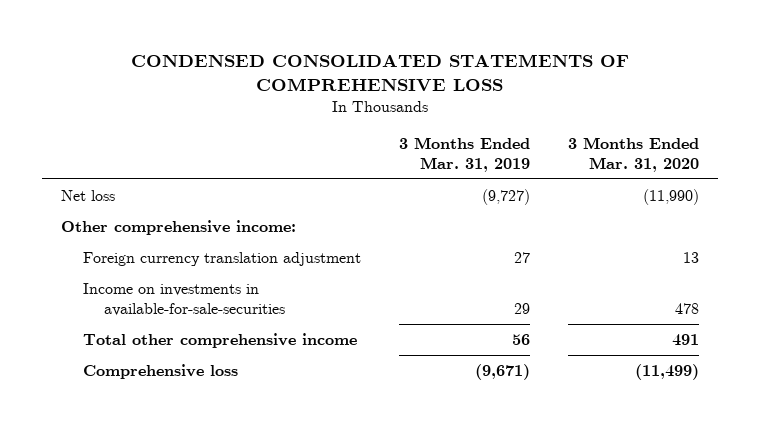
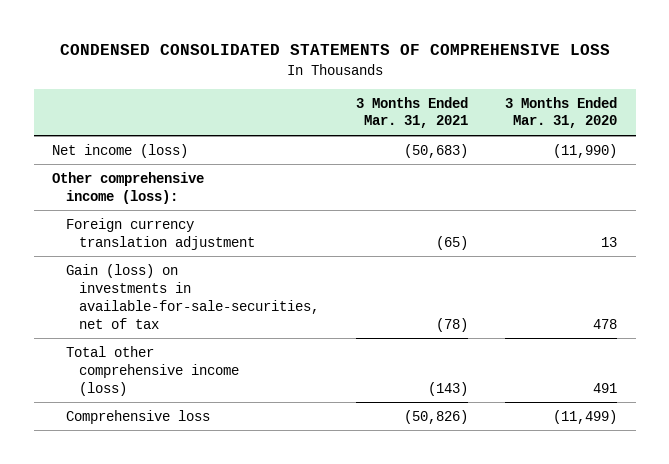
[398,136,530,172] 3 Months Ended Mar. 31, 2019 -> none
none -> [356,96,469,129] 3 Months Ended Mar. 31, 2021
[61,190,116,202] Net loss -> [52,143,189,158] Net income (loss)
[61,220,297,236] Other comprehensive income: -> [52,171,205,204] Other comprehensive income (loss):
[82,283,285,316] Income on investments in available-for-sale-securities -> [65,263,320,329] Gain (loss) on investments in available-for-sale-securities, net of tax
[82,333,357,349] Total other comprehensive income -> [65,345,240,396] Total other comprehensive income (loss)

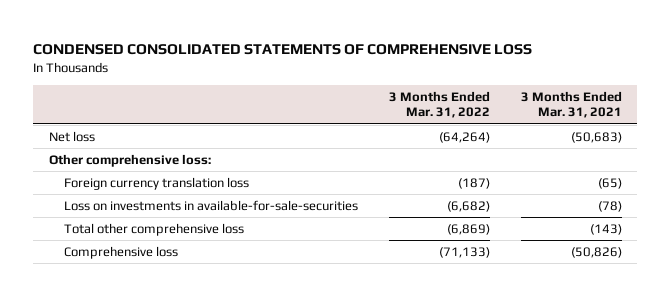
[505,96,618,129] 3 Months Ended Mar. 31, 2020 -> none
none -> [388,90,490,119] 3 Months Ended Mar. 31, 2022
[52,143,189,158] Net income (loss) -> [48,130,95,142] Net loss
[52,171,205,204] Other comprehensive income (loss): -> [48,153,211,167] Other comprehensive loss:
[65,217,256,250] Foreign currency translation adjustment -> [63,176,249,190] Foreign currency translation loss
[65,263,320,329] Gain (loss) on investments in available-for-sale-securities, net of tax -> [63,199,358,211] Loss on investments in available-for-sale-securities
[65,345,240,396] Total other comprehensive income (loss) -> [63,222,244,236] Total other comprehensive loss

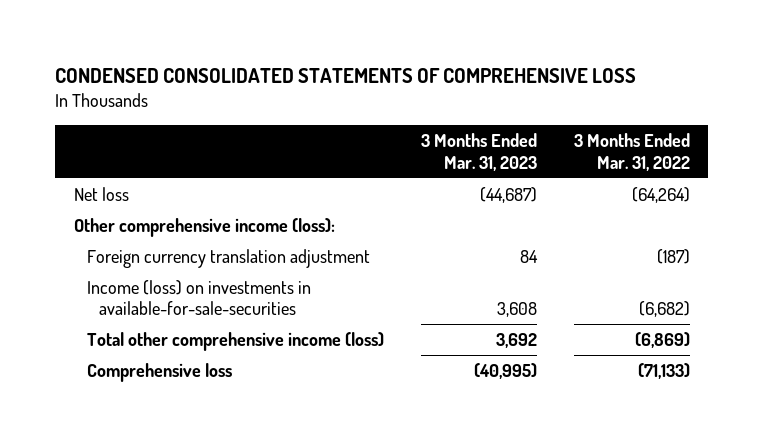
[520,90,622,119] 3 Months Ended Mar. 31, 2021 -> none
none -> [420,133,537,171] 3 Months Ended Mar. 31, 2023
[48,153,211,167] Other comprehensive loss: -> [73,217,335,237] Other comprehensive income (loss):
[63,176,249,190] Foreign currency translation loss -> [86,248,370,268] Foreign currency translation adjustment
[63,199,358,211] Loss on investments in available-for-sale-securities -> [86,279,311,316] Income (loss) on investments in available-for-sale-securities
[63,222,244,236] Total other comprehensive loss -> [86,331,384,351] Total other comprehensive income (loss)

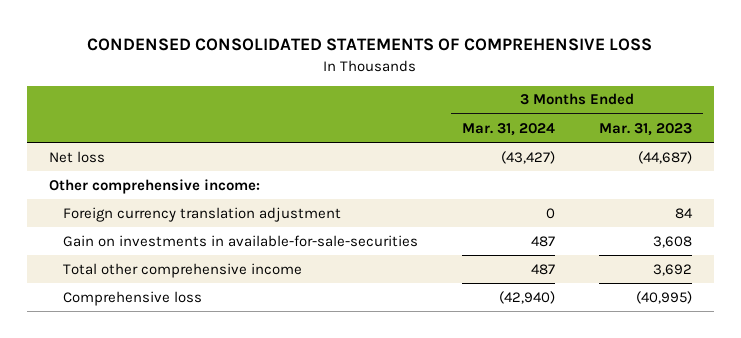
[573,133,690,171] 3 Months Ended Mar. 31, 2022 -> none
none -> [461,122,555,136] Mar. 31, 2024
[73,217,335,237] Other comprehensive income (loss): -> [48,178,260,194] Other comprehensive income:
[86,279,311,316] Income (loss) on investments in available-for-sale-securities -> [62,234,418,247] Gain on investments in available-for-sale-securities
[86,331,384,351] Total other comprehensive income (loss) -> [62,262,302,278] Total other comprehensive income

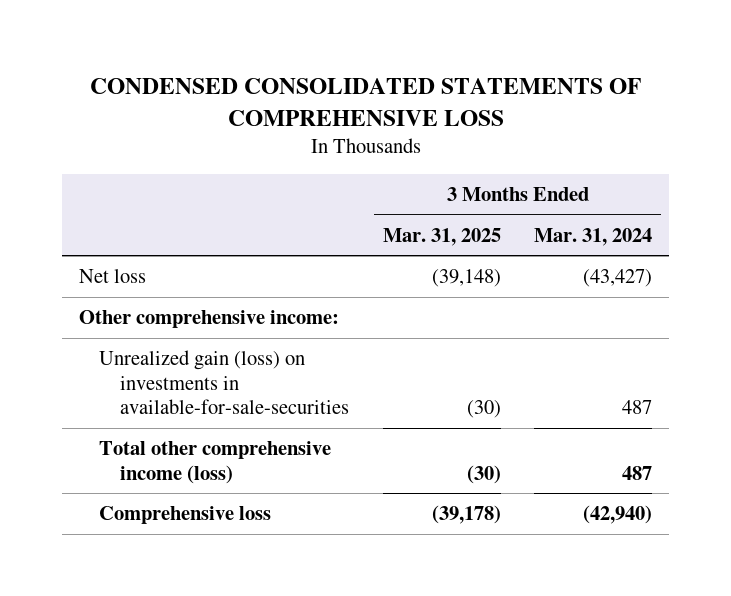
[598,122,692,136] Mar. 31, 2023 -> none
none -> [382,227,501,246] Mar. 31, 2025
[62,206,341,222] Foreign currency translation adjustment -> none
[62,234,418,247] Gain on investments in available-for-sale-securities -> [99,350,349,415] Unrealized gain (loss) on investments in available-for-sale-securities
[62,262,302,278] Total other comprehensive income -> [99,441,332,484] Total other comprehensive income (loss)

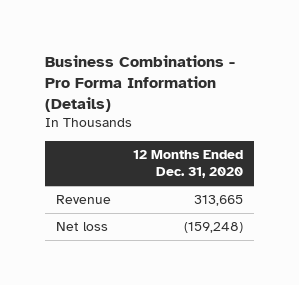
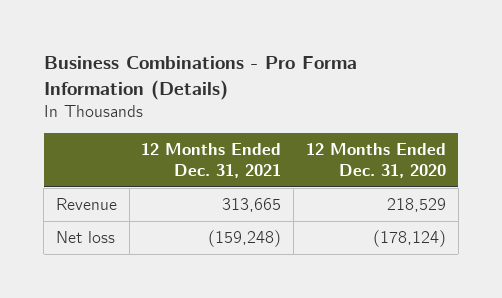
none -> [141,142,282,179] 12 Months Ended Dec. 31, 2021
[193,195,243,207] 313,665 -> [386,197,446,212] 218,529
[183,222,243,234] (159,248) -> [372,229,446,247] (178,124)

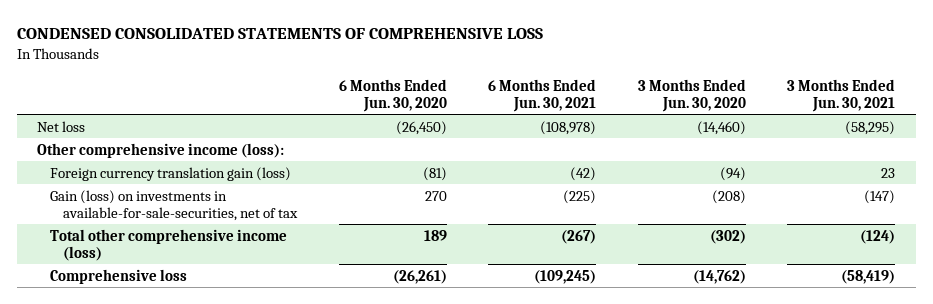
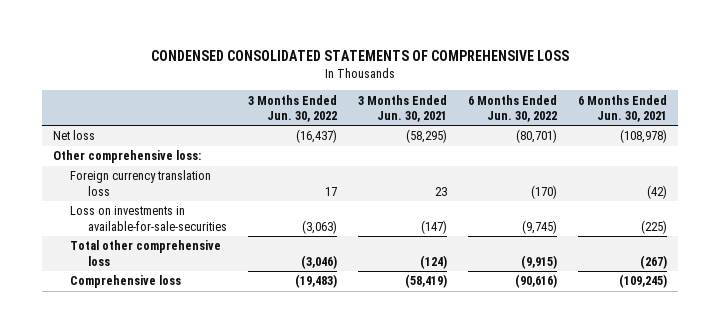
[338,78,447,112] 6 Months Ended Jun. 30, 2020 -> none
[637,78,746,112] 3 Months Ended Jun. 30, 2020 -> none
none -> [248,94,338,122] 3 Months Ended Jun. 30, 2022
none -> [468,94,558,122] 6 Months Ended Jun. 30, 2022
[37,142,285,158] Other comprehensive income (loss): -> [52,150,201,164] Other comprehensive loss:
[50,166,292,181] Foreign currency translation gain (loss) -> [70,170,212,196] Foreign currency translation loss
[50,189,299,221] Gain (loss) on investments in available-for-sale-securities, net of tax -> [70,206,228,231] Loss on investments in available-for-sale-securities
[50,228,288,261] Total other comprehensive income (loss) -> [70,240,222,266] Total other comprehensive loss

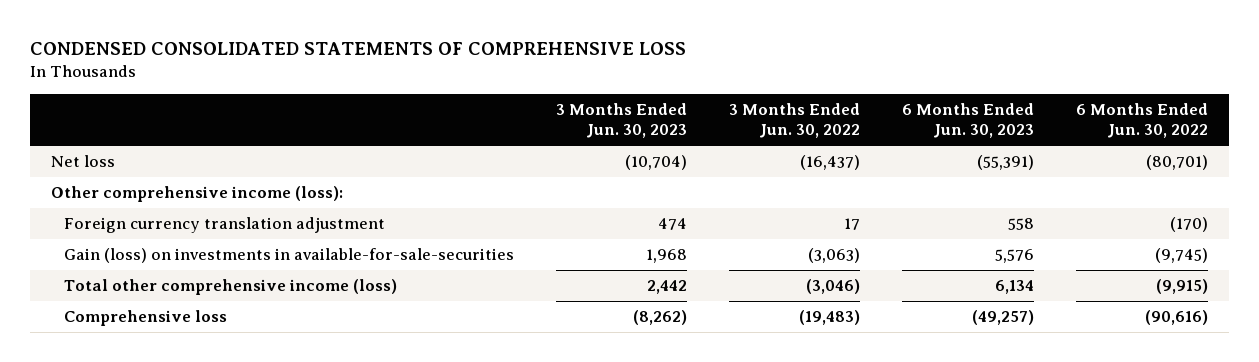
[358,94,448,122] 3 Months Ended Jun. 30, 2021 -> none
[578,94,668,122] 6 Months Ended Jun. 30, 2021 -> none
none -> [555,102,687,139] 3 Months Ended Jun. 30, 2023
none -> [902,102,1035,139] 6 Months Ended Jun. 30, 2023
[52,150,201,164] Other comprehensive loss: -> [51,186,344,203] Other comprehensive income (loss):
[70,170,212,196] Foreign currency translation loss -> [63,217,385,234] Foreign currency translation adjustment
[70,206,228,231] Loss on investments in available-for-sale-securities -> [63,248,514,264] Gain (loss) on investments in available-for-sale-securities
[70,240,222,266] Total other comprehensive loss -> [63,279,397,296] Total other comprehensive income (loss)

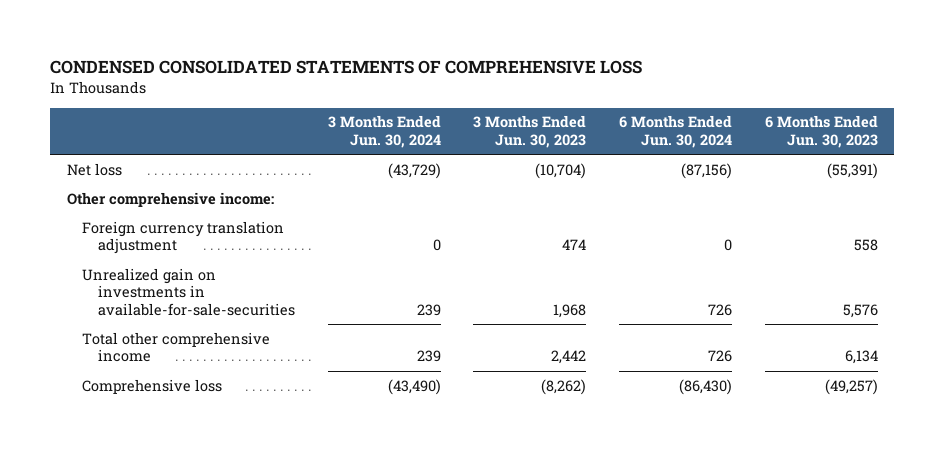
[728,102,860,139] 3 Months Ended Jun. 30, 2022 -> none
[1076,102,1209,139] 6 Months Ended Jun. 30, 2022 -> none
none -> [327,115,441,149] 3 Months Ended Jun. 30, 2024
none -> [619,115,733,149] 6 Months Ended Jun. 30, 2024
[51,186,344,203] Other comprehensive income (loss): -> [66,191,274,207] Other comprehensive income:
[63,248,514,264] Gain (loss) on investments in available-for-sale-securities -> [82,267,295,317] Unrealized gain on investments in available-for-sale-securities
[63,279,397,296] Total other comprehensive income (loss) -> [82,331,271,363] Total other comprehensive income

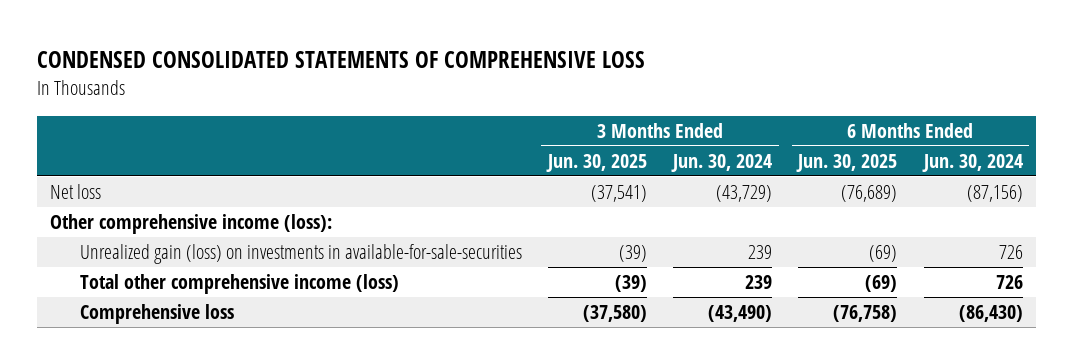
[473,115,587,149] 3 Months Ended Jun. 30, 2023 -> none
[764,115,878,149] 6 Months Ended Jun. 30, 2023 -> none
none -> [545,154,647,173] Jun. 30, 2025
none -> [796,154,898,173] Jun. 30, 2025
[82,220,285,255] Foreign currency translation adjustment -> none
[66,191,274,207] Other comprehensive income: -> [50,214,333,235] Other comprehensive income (loss):
[82,267,295,317] Unrealized gain on investments in available-for-sale-securities -> [79,244,522,265] Unrealized gain (loss) on investments in available-for-sale-securities
[82,331,271,363] Total other comprehensive income -> [79,274,399,295] Total other comprehensive income (loss)

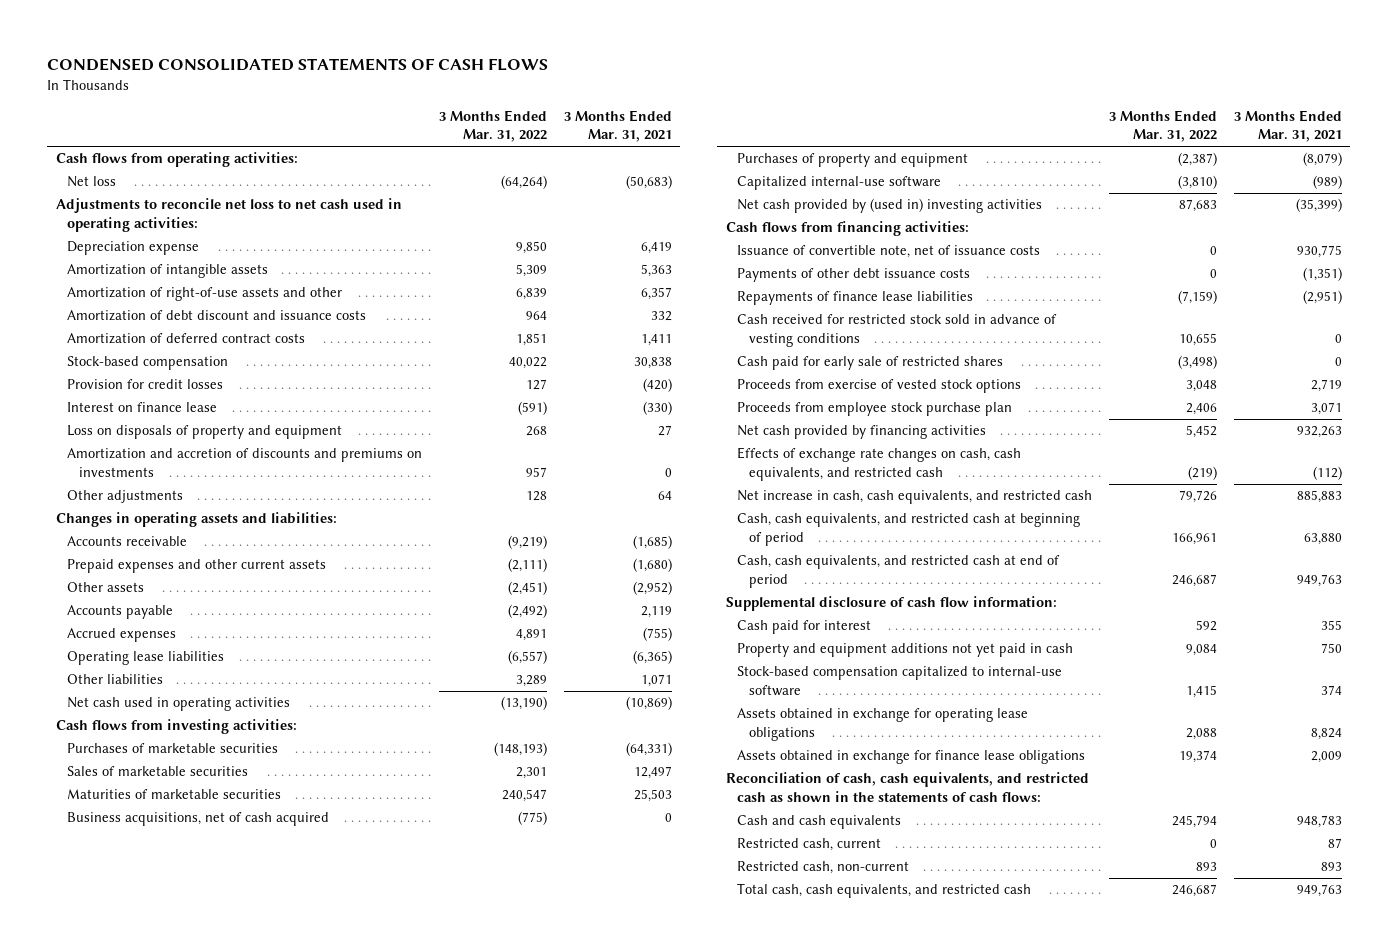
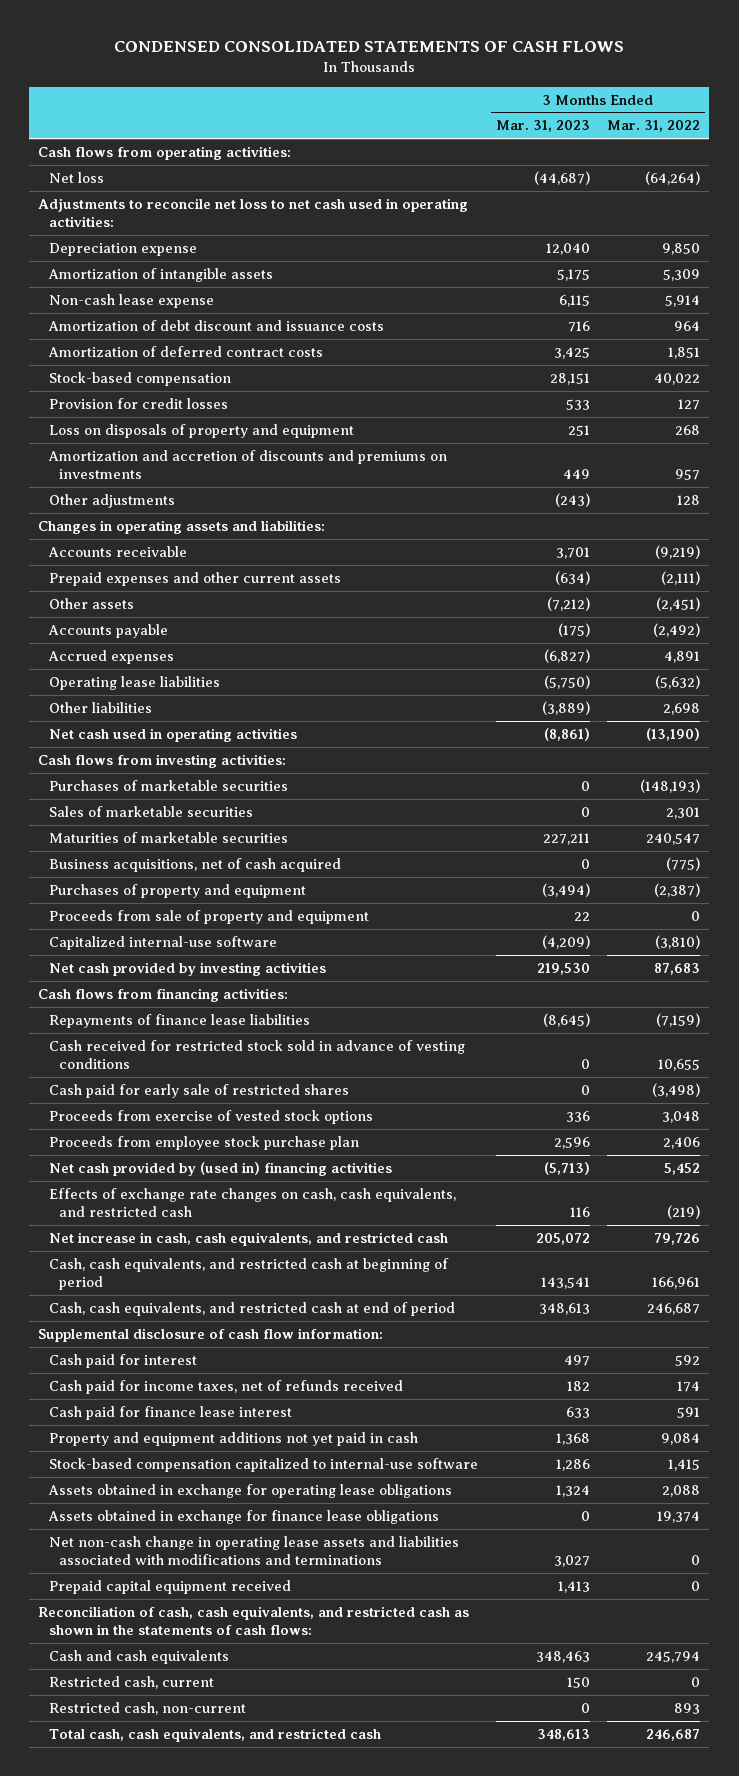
[564,110,673,143] 3 Months Ended Mar. 31, 2021 -> none
none -> [495,120,590,133] Mar. 31, 2023
[67,287,343,302] Amortization of right-of-use assets and other -> none
none -> [48,293,214,308] Non-cash lease expense
[67,402,218,413] Interest on finance lease -> none
[508,650,548,665] (6,557) -> [655,674,701,689] (5,632)
[516,675,548,688] 3,289 -> [663,702,701,715] 2,698
none -> [48,909,369,924] Proceeds from sale of property and equipment
[737,198,1043,214] Net cash provided by (used in) investing activities -> [48,961,326,976] Net cash provided by investing activities
[737,245,1041,259] Issuance of convertible note, net of issuance costs -> none
[737,268,971,283] Payments of other debt issuance costs -> none
[737,425,987,440] Net cash provided by financing activities -> [48,1161,392,1176] Net cash provided by (used in) financing activities
none -> [48,1379,403,1394] Cash paid for income taxes, net of refunds received
none -> [48,1405,292,1420] Cash paid for finance lease interest
none -> [48,1535,459,1565] Net non-cash change in operating lease assets and liabilities associated with modifications and terminations
none -> [48,1579,291,1594] Prepaid capital equipment received

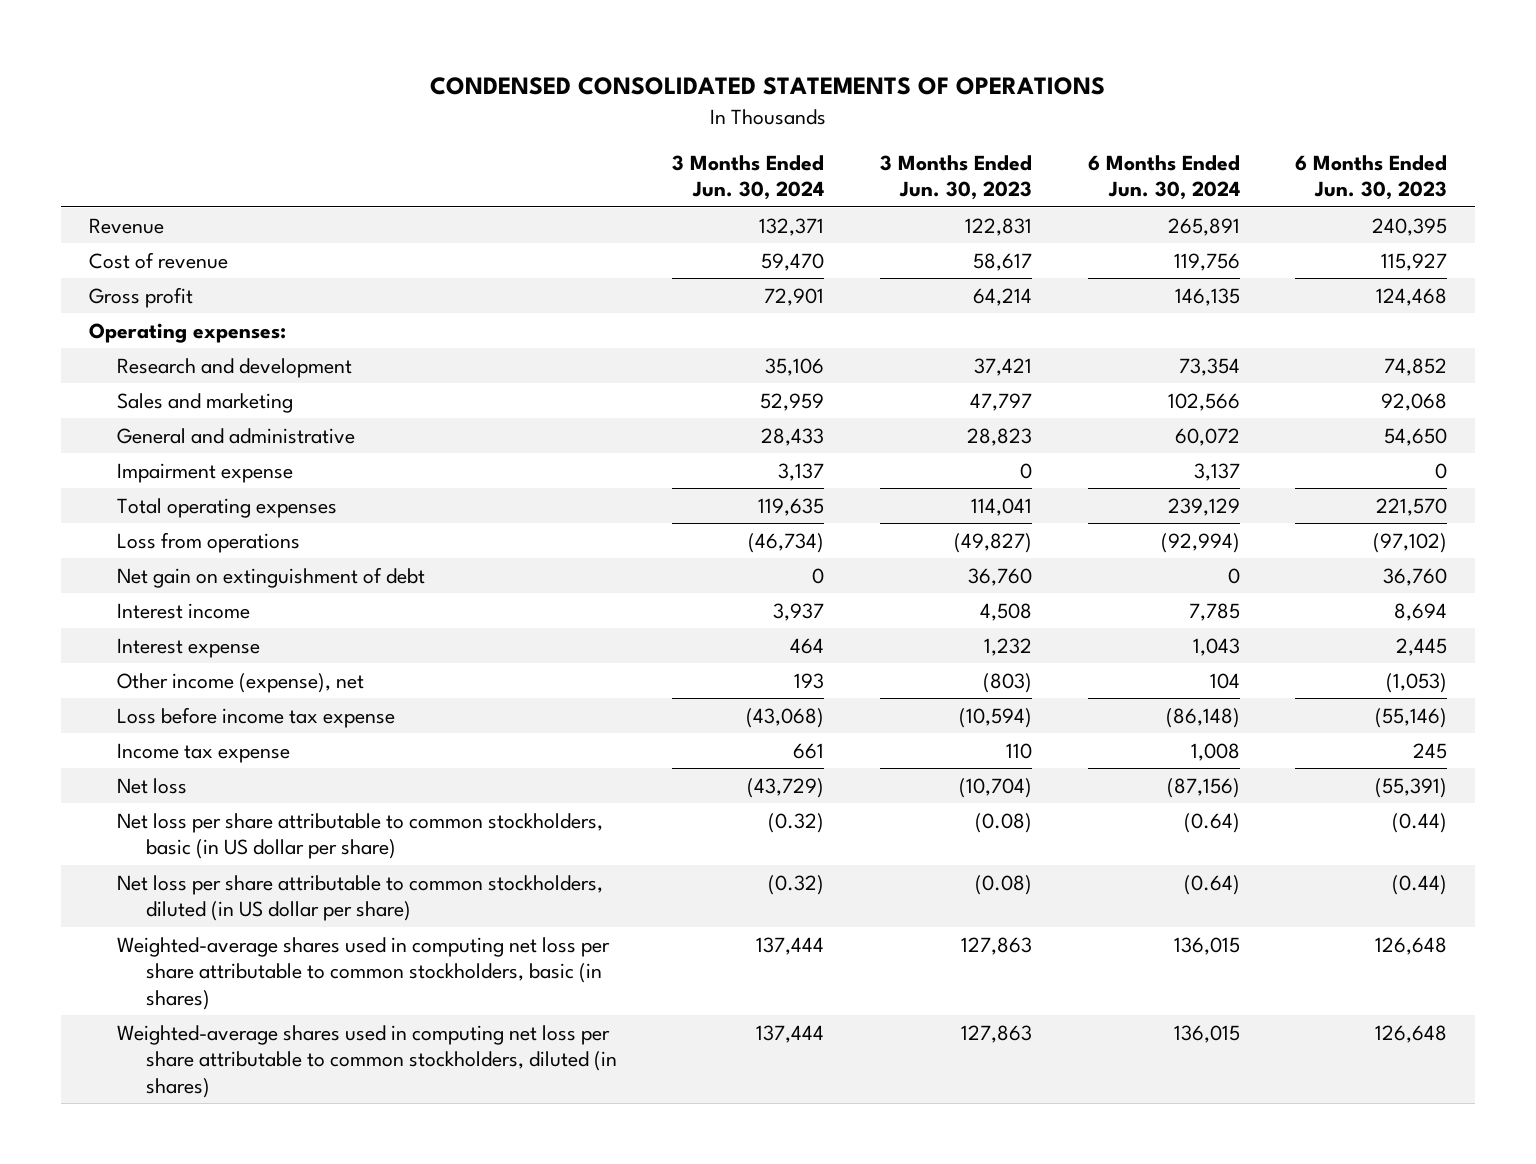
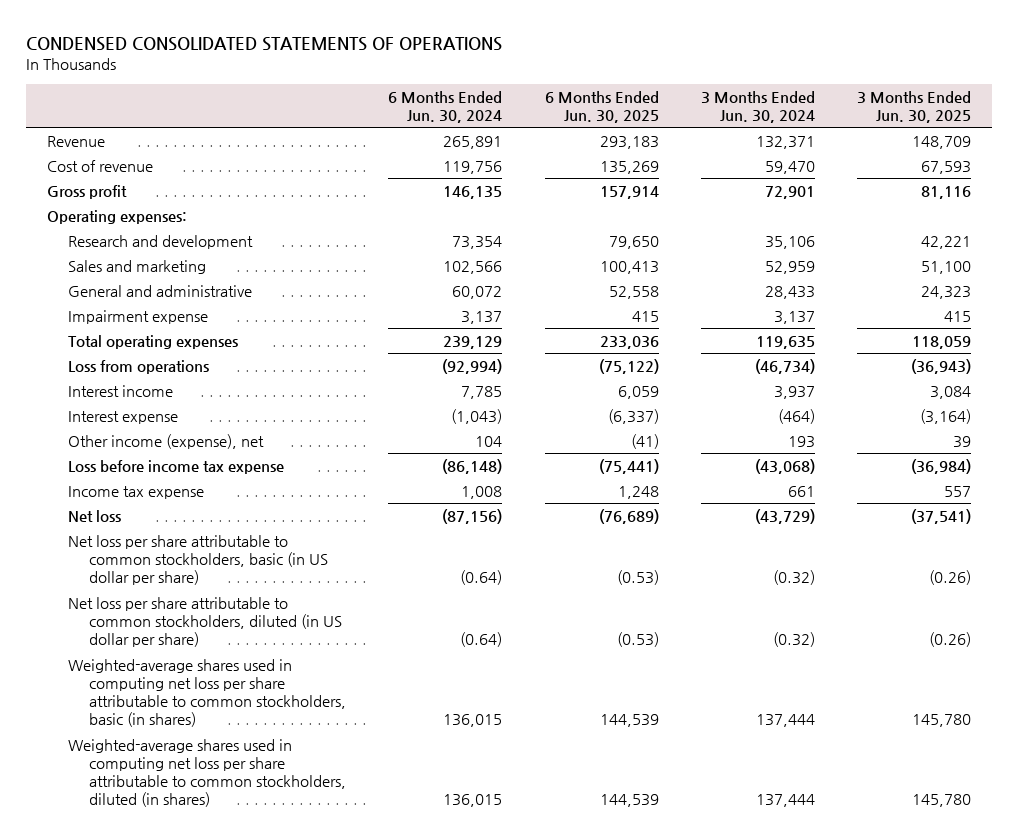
[880,154,1033,201] 3 Months Ended Jun. 30, 2023 -> none
[1295,154,1448,201] 6 Months Ended Jun. 30, 2023 -> none
none -> [544,90,659,123] 6 Months Ended Jun. 30, 2025
none -> [857,90,972,123] 3 Months Ended Jun. 30, 2025
[117,566,426,588] Net gain on extinguishment of debt -> none
[790,637,825,654] 464 -> [777,408,815,424] (464)
[1192,637,1240,656] 1,043 -> [451,408,503,424] (1,043)

